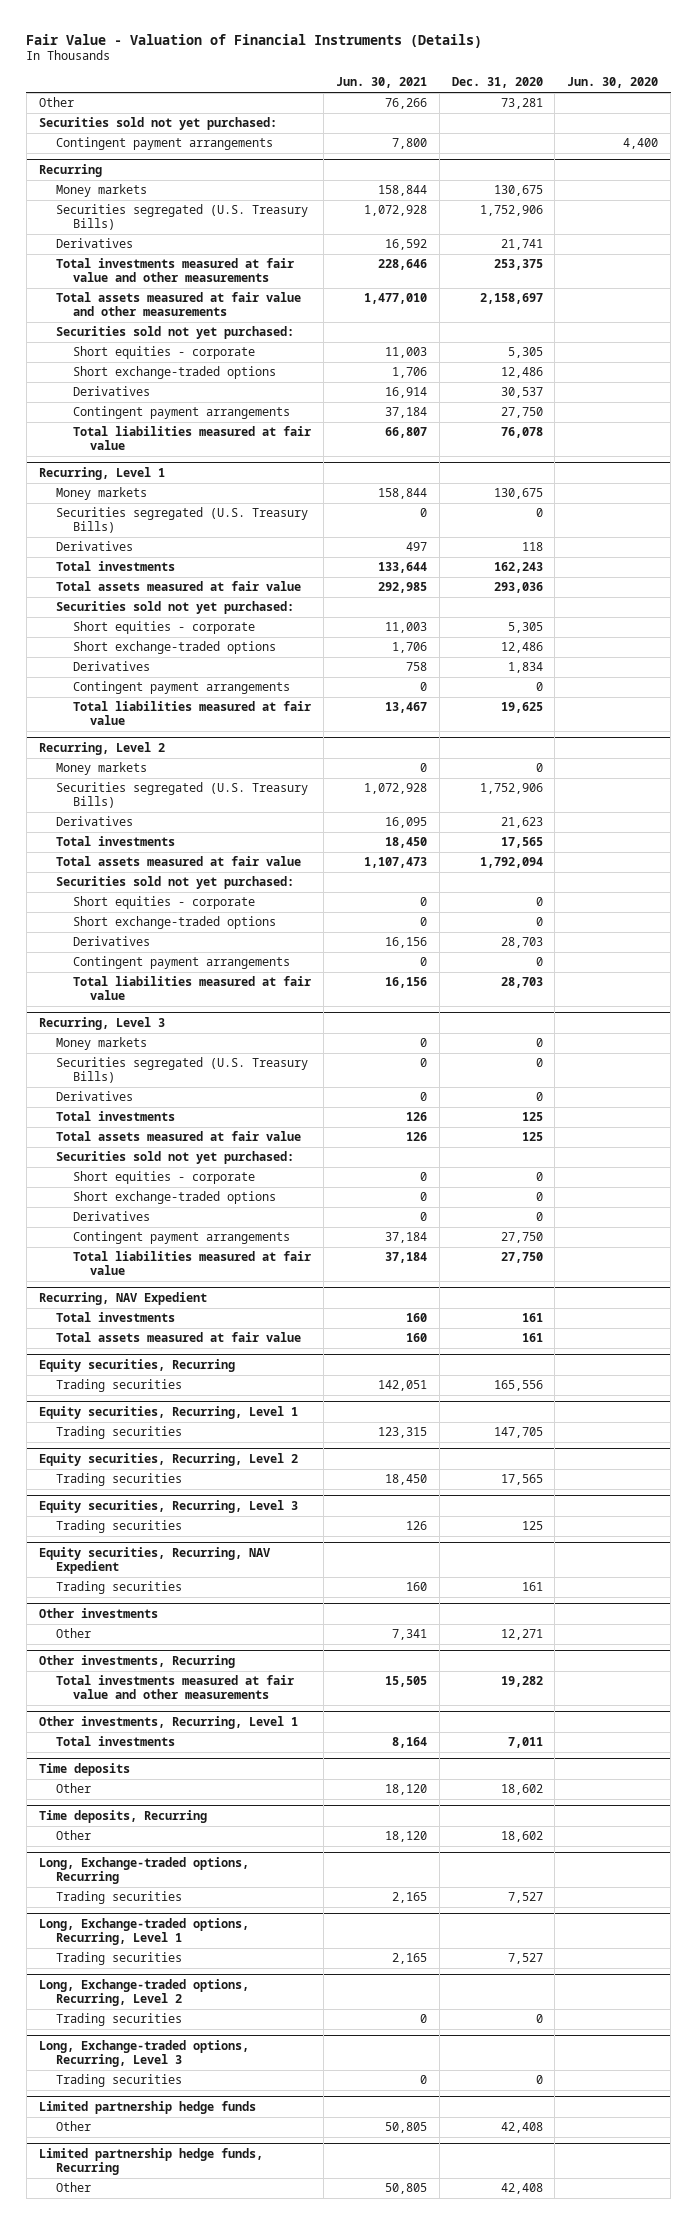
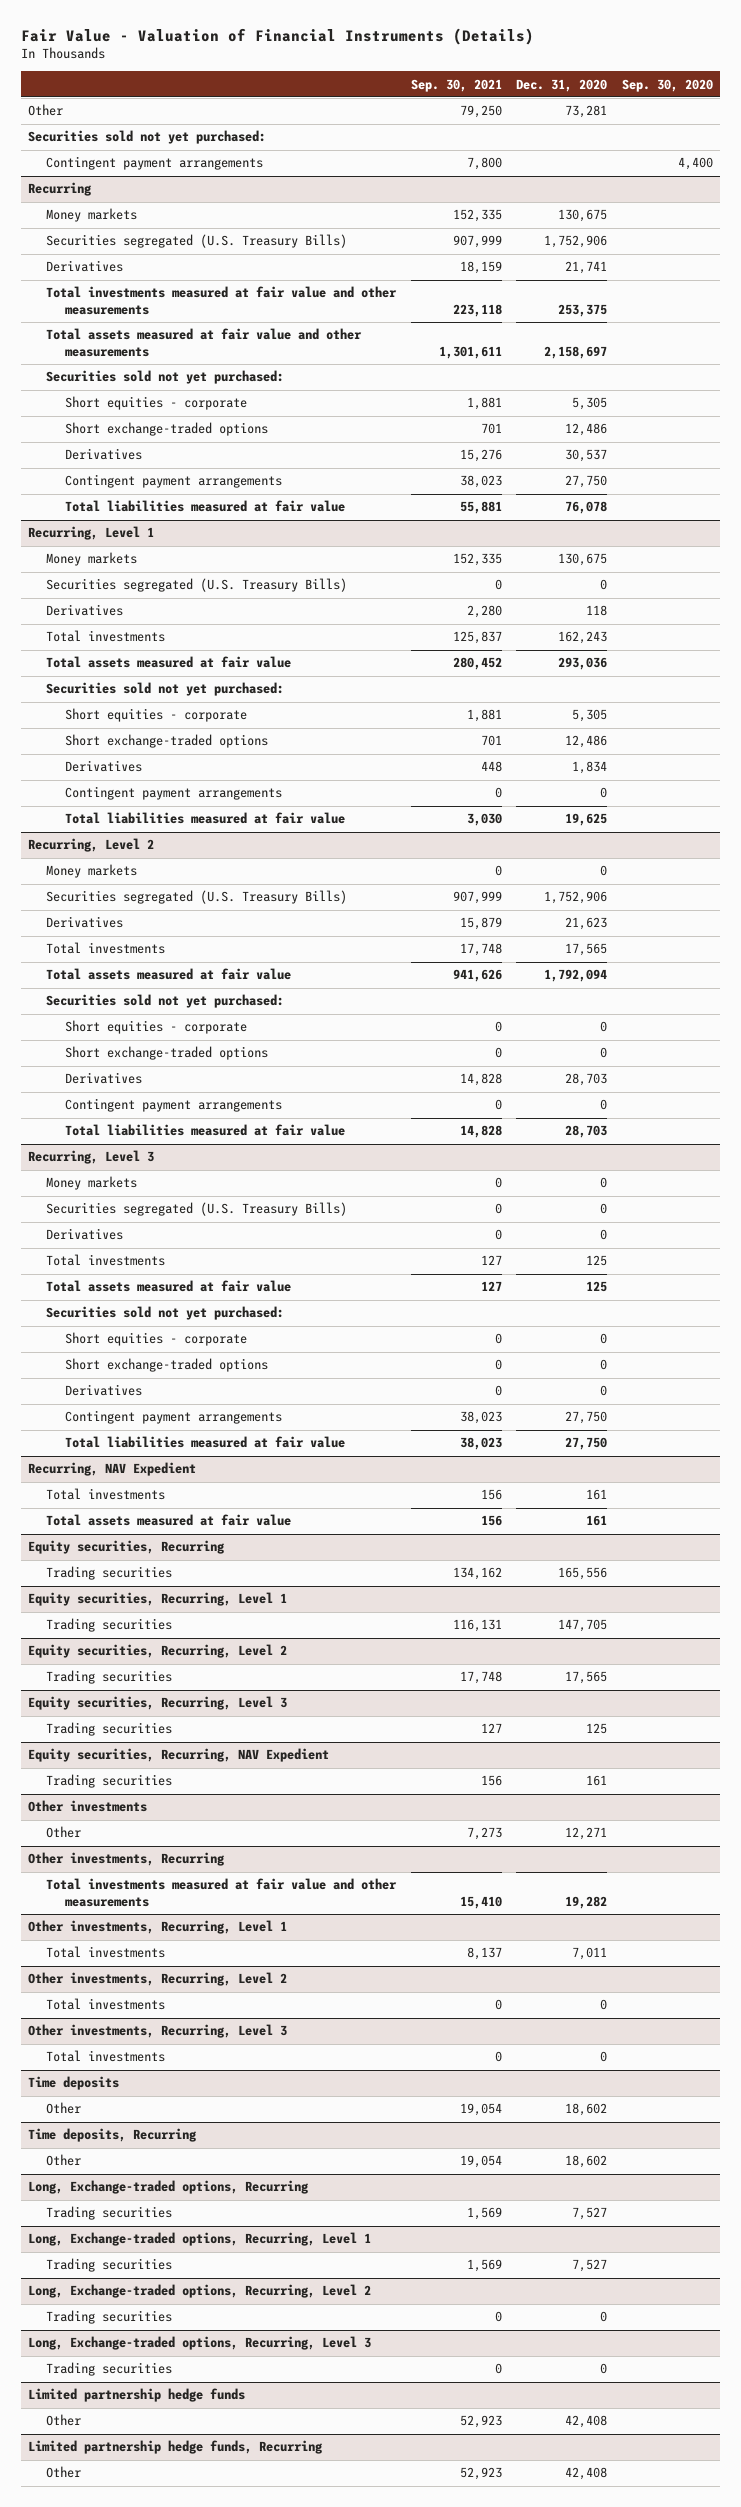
[335,77,427,89] Jun. 30, 2021 -> none
[567,77,659,89] Jun. 30, 2020 -> none
none -> [410,78,502,92] Sep. 30, 2021
none -> [621,78,713,92] Sep. 30, 2020
none -> [28,1972,288,1987] Other investments, Recurring, Level 2
none -> [46,1998,166,2011] Total investments
none -> [28,2024,288,2039] Other investments, Recurring, Level 3
none -> [46,2050,166,2063] Total investments

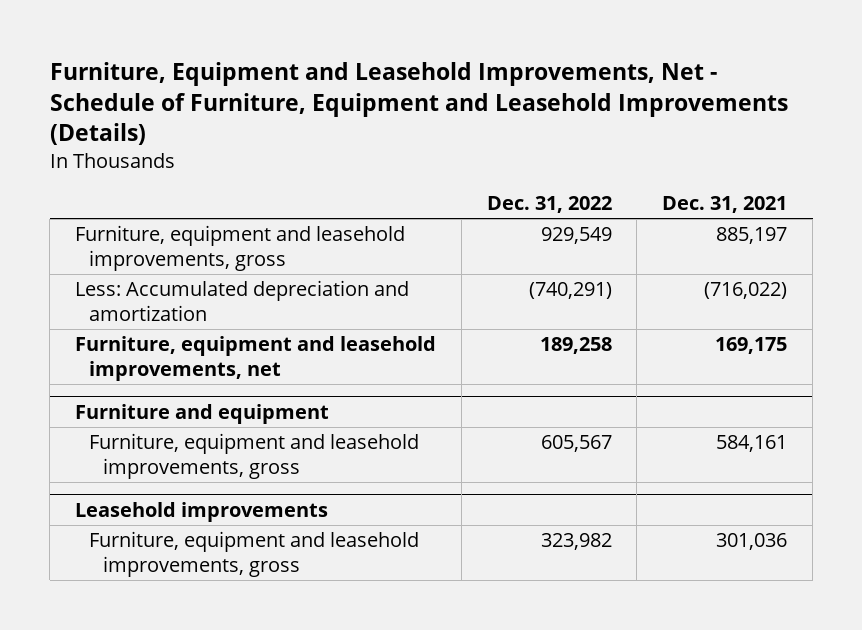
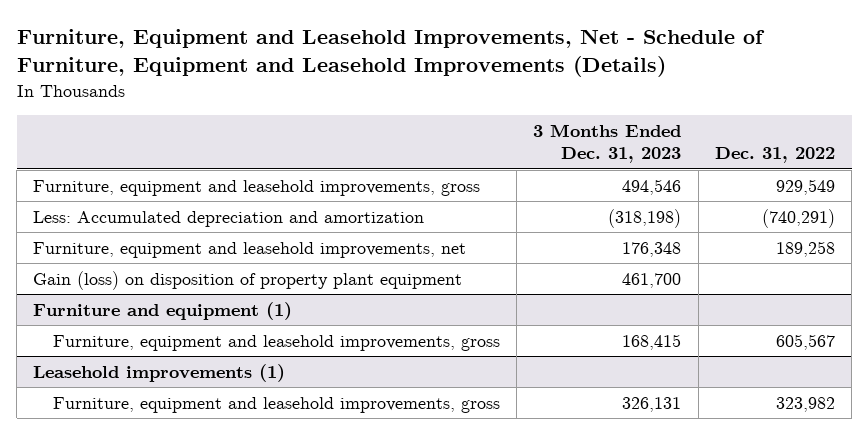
[662,195,788,213] Dec. 31, 2021 -> none
none -> [533,123,682,164] 3 Months Ended Dec. 31, 2023
none -> [33,270,463,290] Gain (loss) on disposition of property plant equipment
[75,403,330,424] Furniture and equipment -> [33,301,293,320] Furniture and equipment (1)
[75,501,329,522] Leasehold improvements -> [33,363,286,382] Leasehold improvements (1)

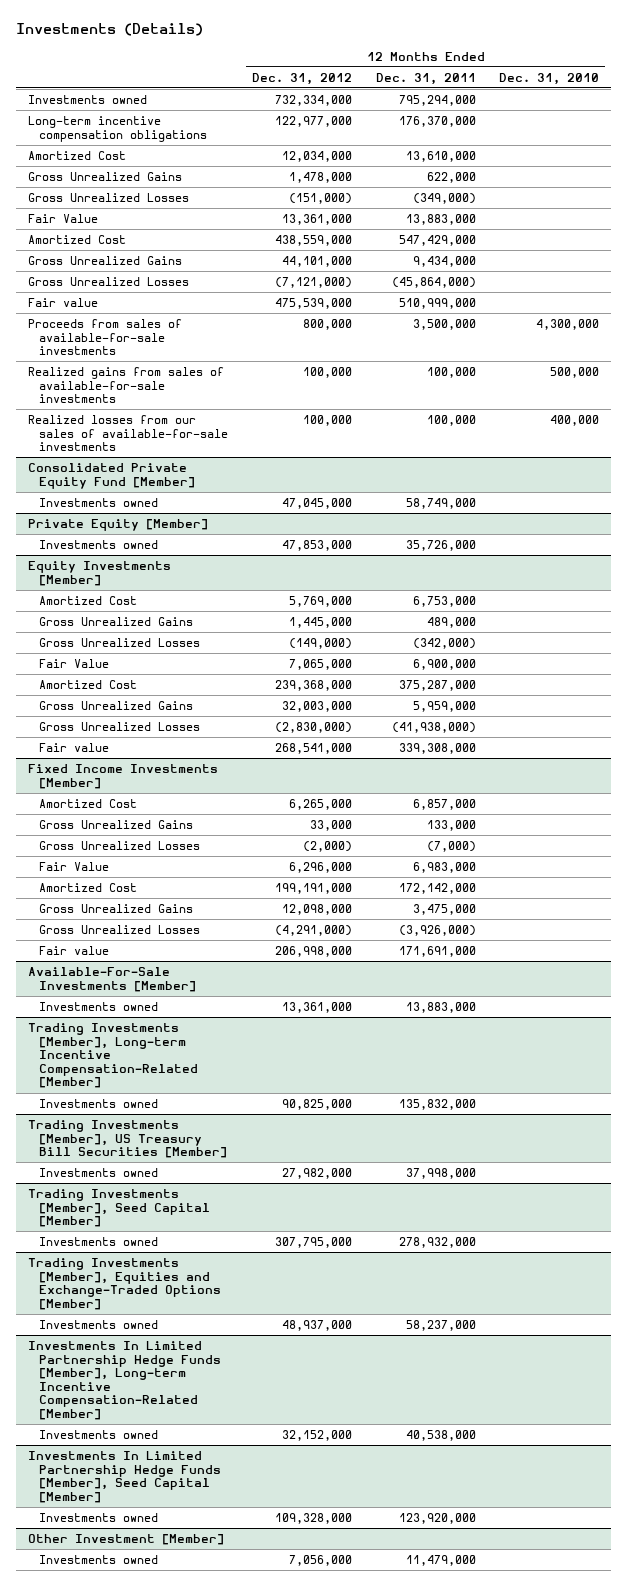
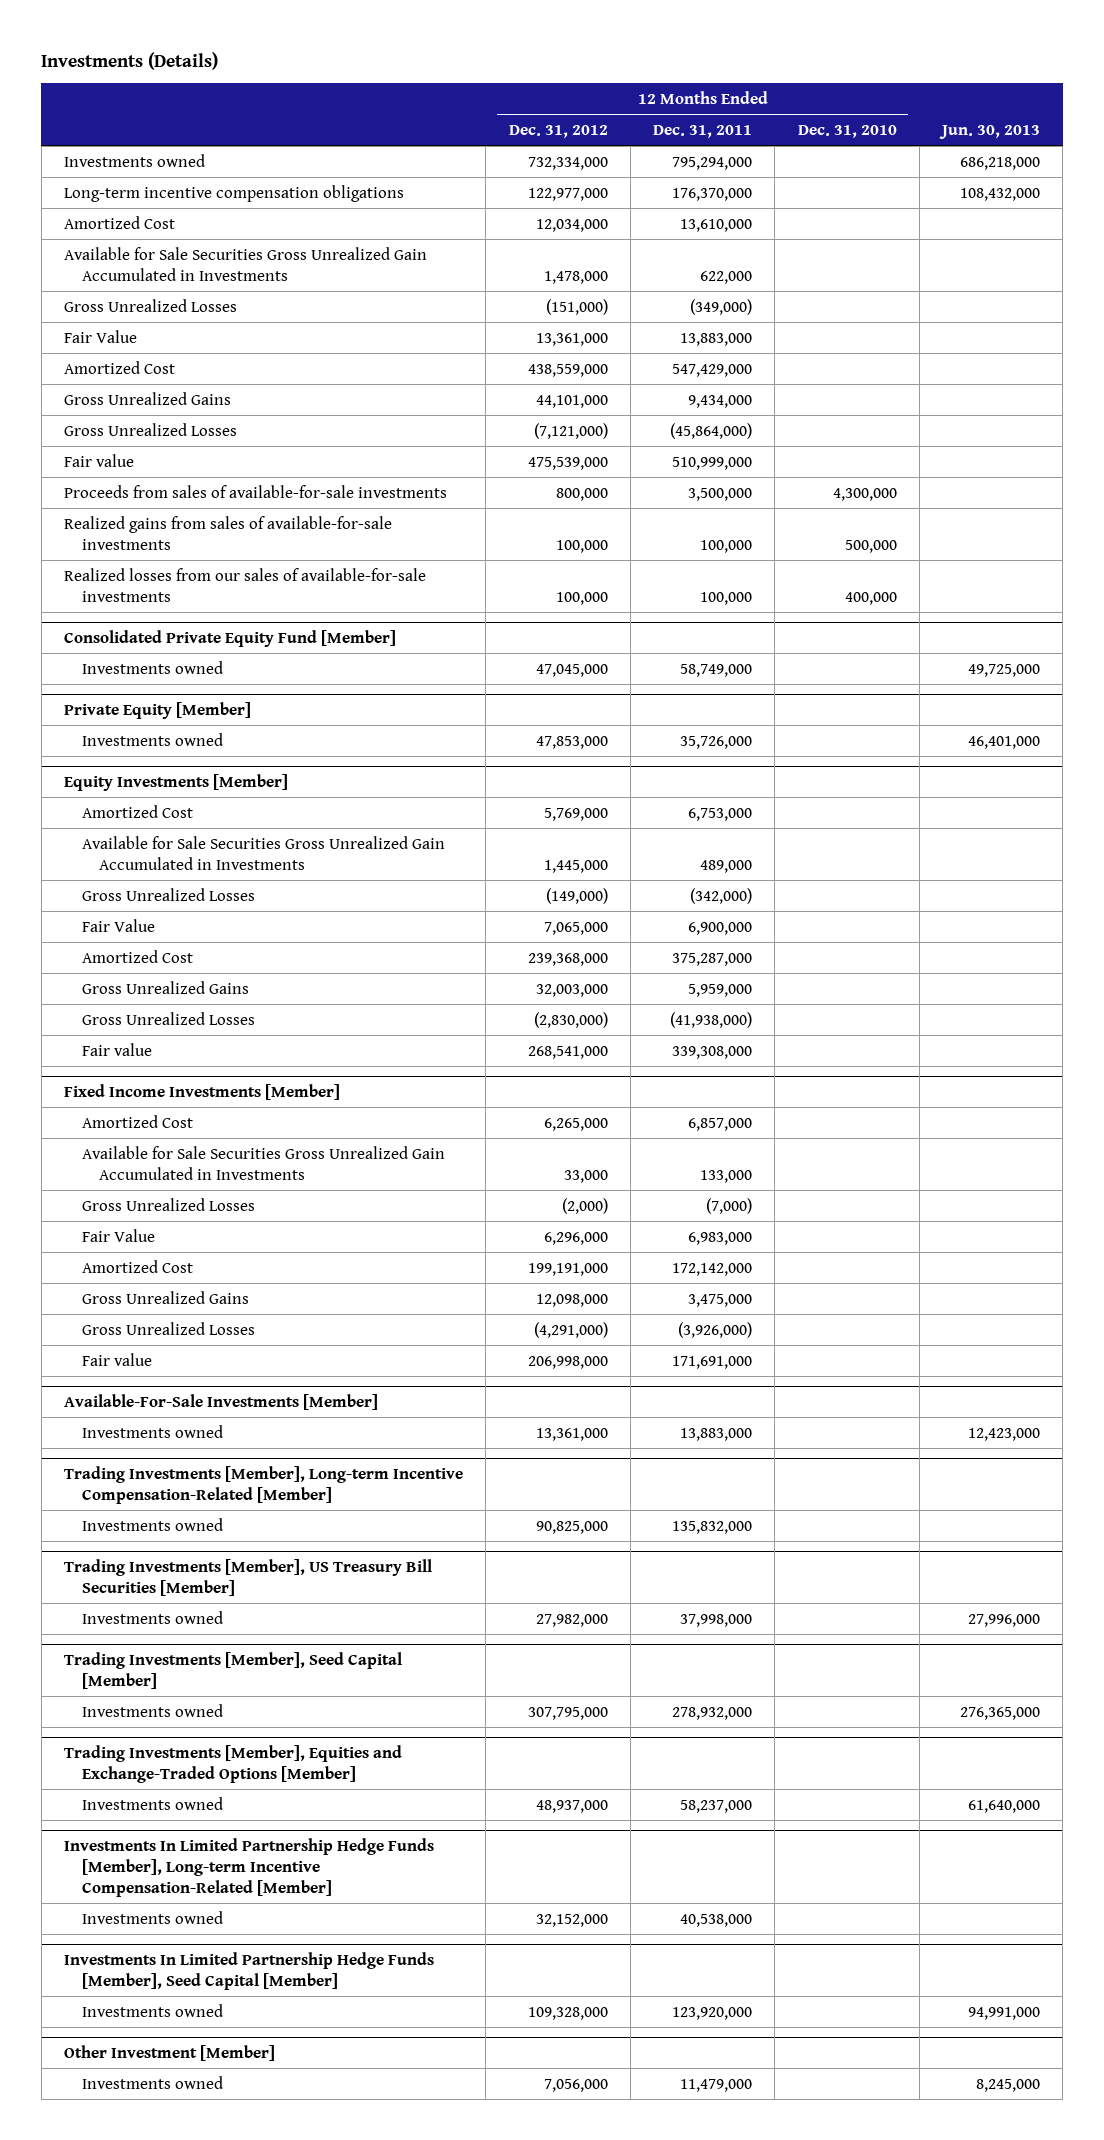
none -> [939,124,1041,139] Jun. 30, 2013
[27,172,182,182] Gross Unrealized Gains -> [64,246,428,281] Available for Sale Securities Gross Unrealized Gain Accumulated in Investments
[38,617,193,627] Gross Unrealized Gains -> [81,835,445,870] Available for Sale Securities Gross Unrealized Gain Accumulated in Investments
[38,820,193,830] Gross Unrealized Gains -> [81,1145,445,1180] Available for Sale Securities Gross Unrealized Gain Accumulated in Investments

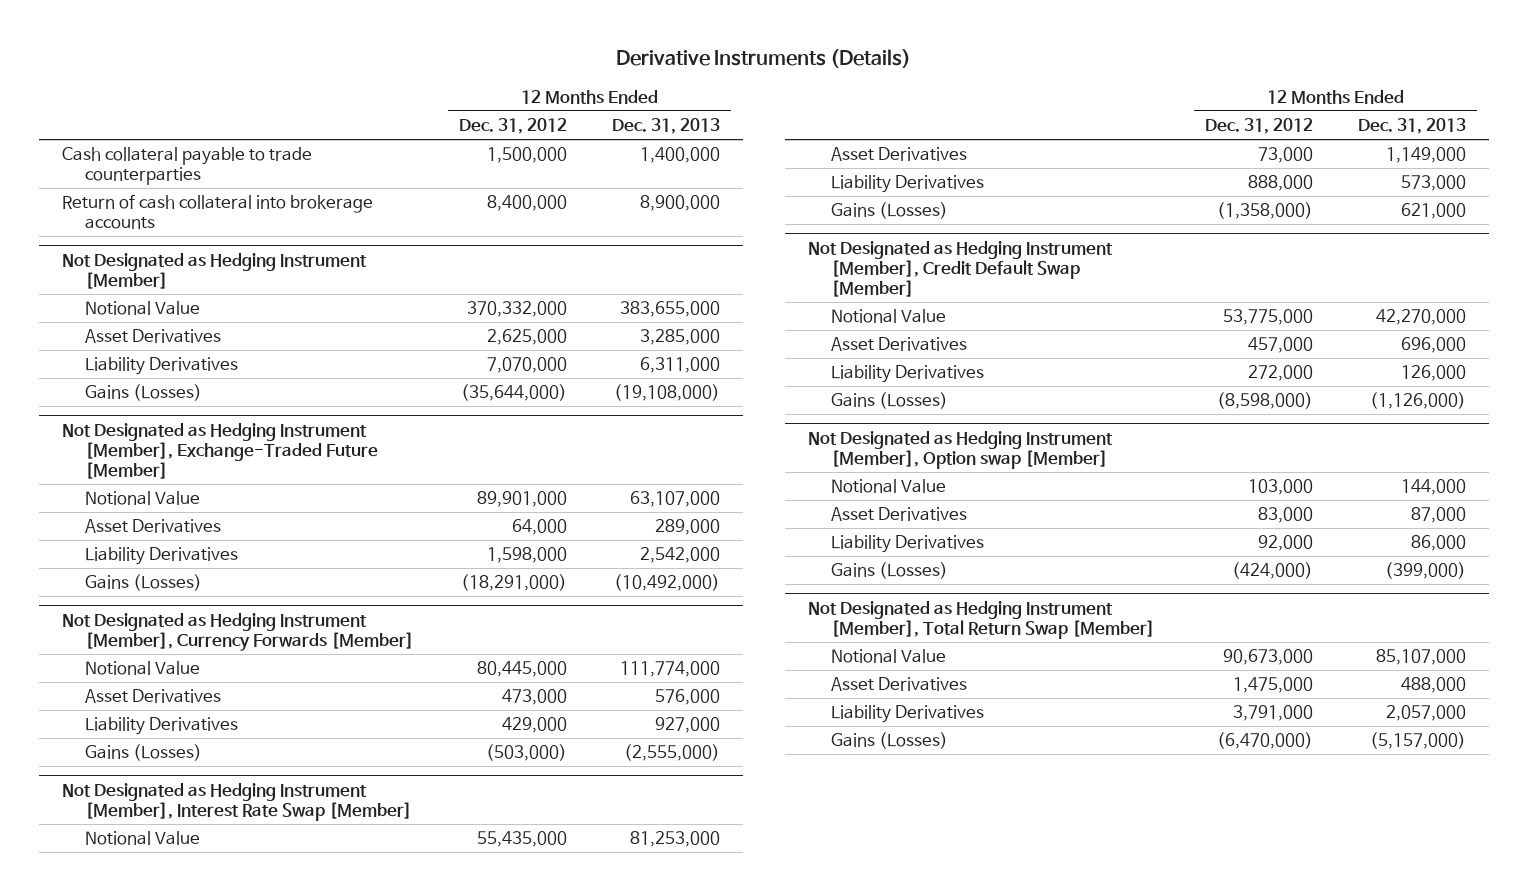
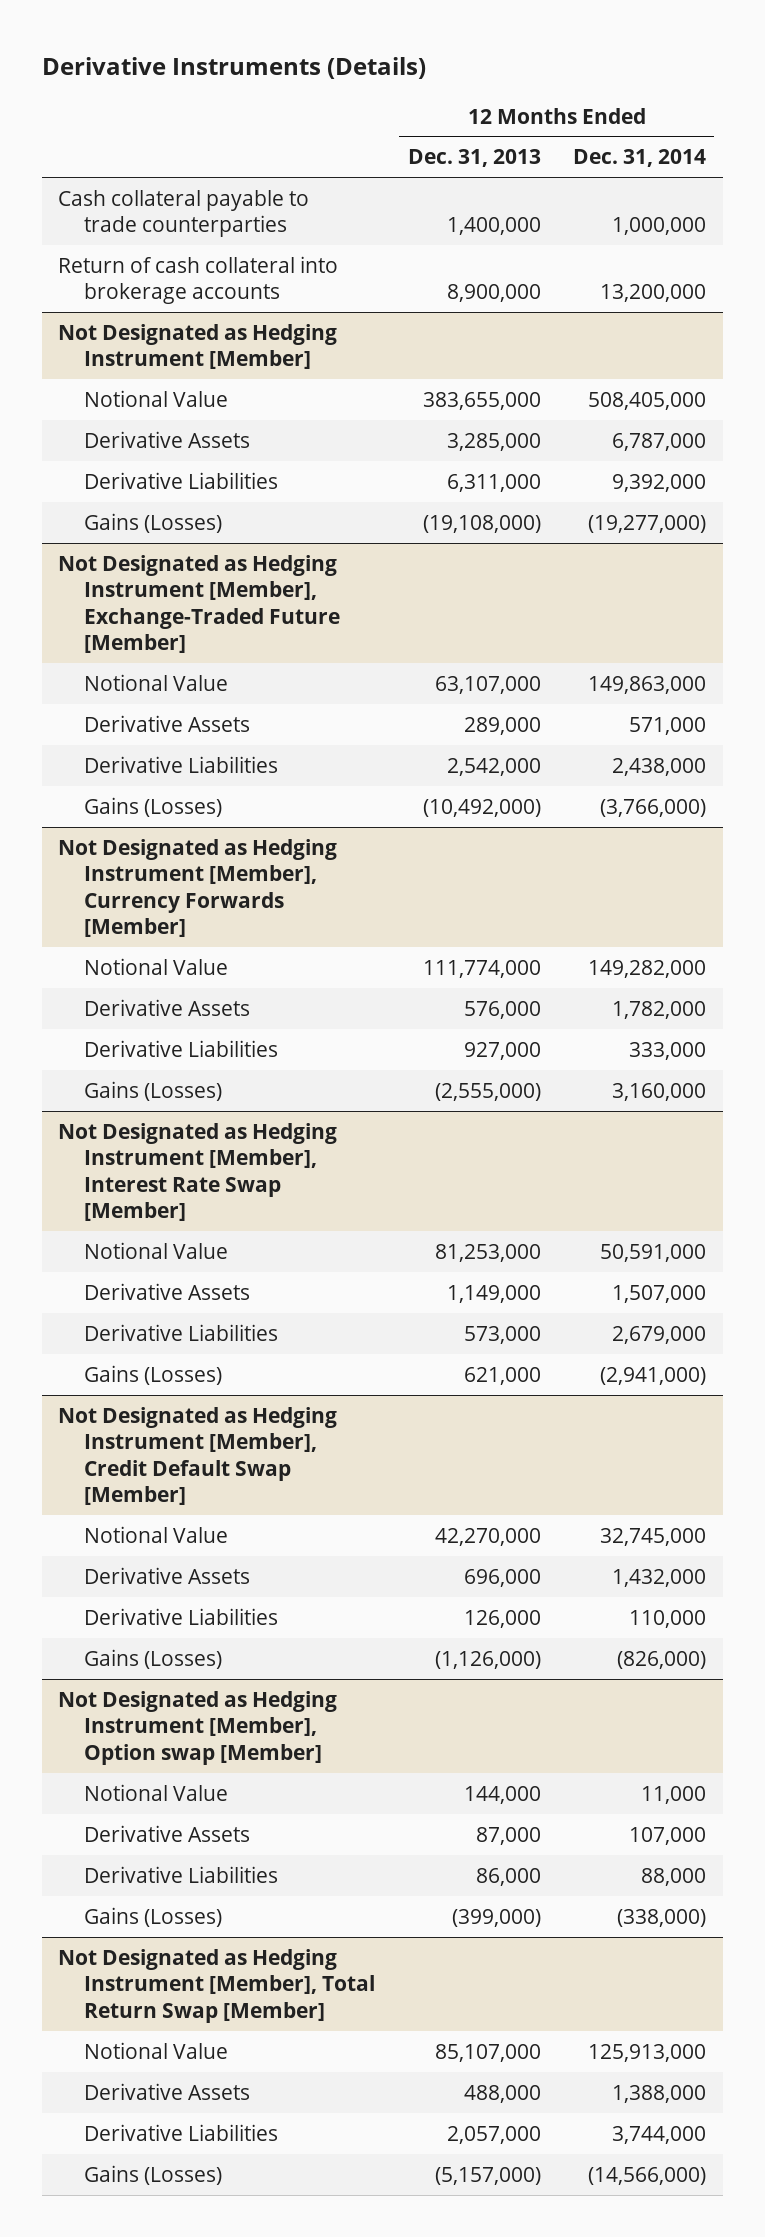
[459,117,568,134] Dec. 31, 2012 -> none
none -> [573,149,707,168] Dec. 31, 2014
[84,329,221,344] Asset Derivatives -> [83,430,250,448] Derivative Assets
[84,357,238,376] Liability Derivatives -> [83,471,278,489] Derivative Liabilities
[84,519,221,534] Asset Derivatives -> [83,714,250,732] Derivative Assets
[84,547,238,566] Liability Derivatives -> [83,755,278,773] Derivative Liabilities
[84,689,221,704] Asset Derivatives -> [83,998,250,1016] Derivative Assets
[84,717,238,736] Liability Derivatives -> [83,1039,278,1057] Derivative Liabilities
[830,147,967,162] Asset Derivatives -> [83,1282,250,1300] Derivative Assets
[830,175,984,194] Liability Derivatives -> [83,1323,278,1341] Derivative Liabilities
[830,337,967,352] Asset Derivatives -> [83,1566,250,1584] Derivative Assets
[830,365,984,384] Liability Derivatives -> [83,1607,278,1625] Derivative Liabilities
[830,507,967,522] Asset Derivatives -> [83,1824,250,1842] Derivative Assets
[830,535,984,554] Liability Derivatives -> [83,1865,278,1883] Derivative Liabilities
[830,677,967,692] Asset Derivatives -> [83,2082,250,2100] Derivative Assets
[830,705,984,724] Liability Derivatives -> [83,2123,278,2141] Derivative Liabilities

